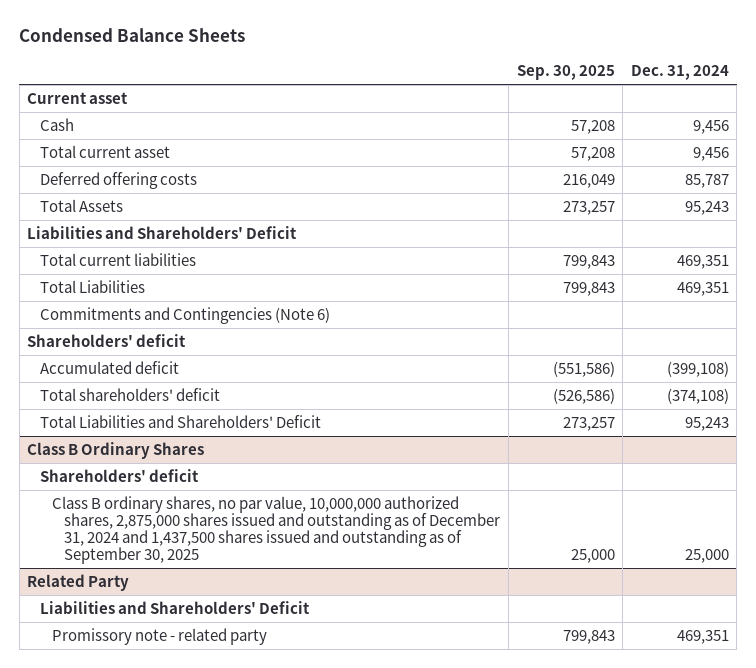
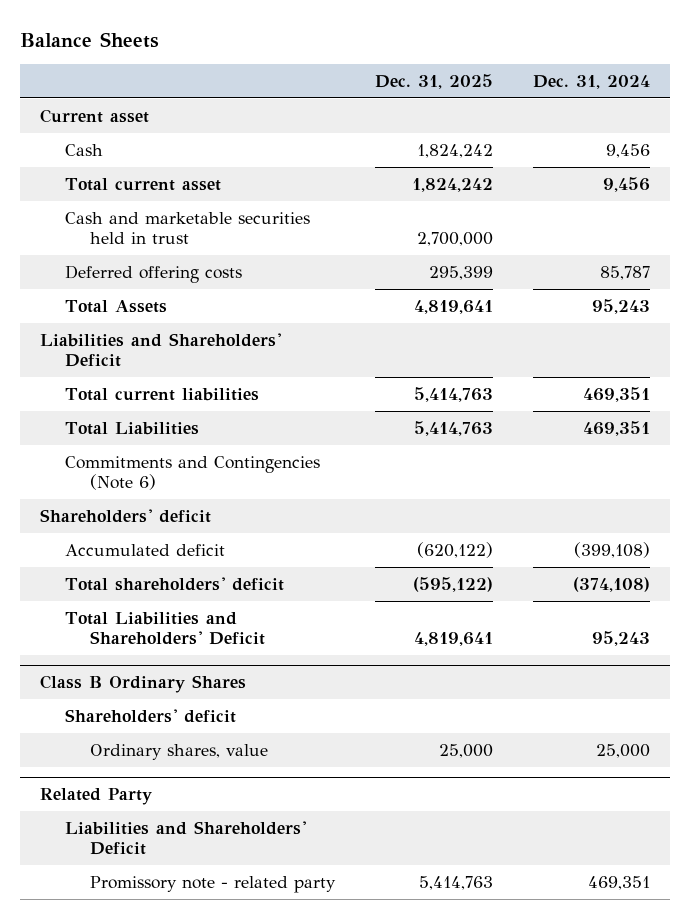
[19,28,246,43] Condensed Balance Sheets -> [19,31,159,48] Balance Sheets
[516,64,615,80] Sep. 30, 2025 -> none
none -> [374,73,493,89] Dec. 31, 2025
none -> [64,211,310,245] Cash and marketable securities held in trust
[52,496,501,565] Class B ordinary shares, no par value, 10,000,000 authorized shares, 2,875,000 shares issued and outstanding as of December 31, 2024 and 1,437,500 shares issued and outstanding as of September 30, 2025 -> [89,743,268,760] Ordinary shares, value

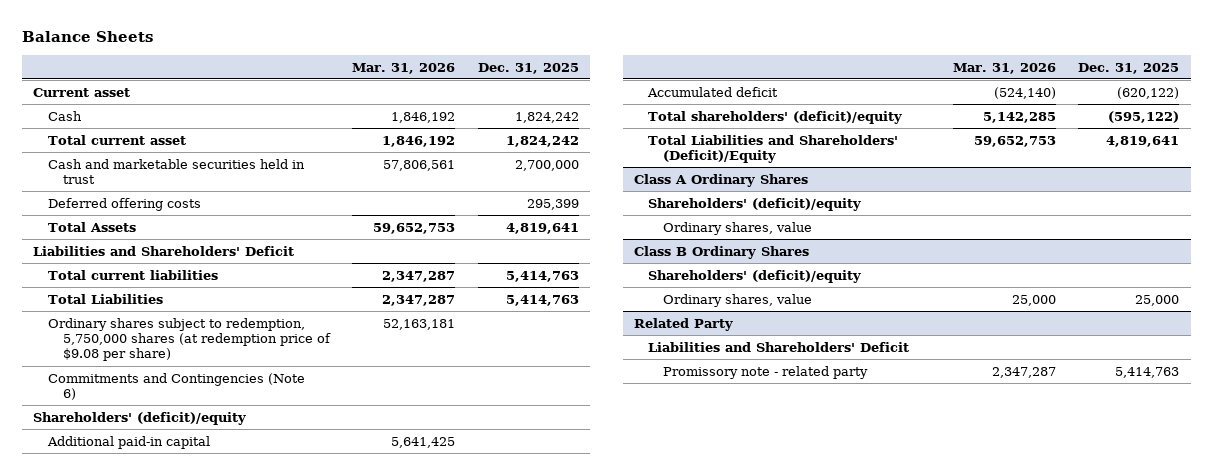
[533,74,651,89] Dec. 31, 2024 -> none
none -> [352,62,456,74] Mar. 31, 2026
none -> [47,317,331,362] Ordinary shares subject to redemption, 5,750,000 shares (at redemption price of $9.08 per share)
[39,508,211,523] Shareholders' deficit -> [33,411,247,425] Shareholders' (deficit)/equity
none -> [46,435,210,449] Additional paid-in capital
[64,576,284,591] Total shareholders' deficit -> [648,110,903,124] Total shareholders' (deficit)/equity
[64,611,265,646] Total Liabilities and Shareholders' Deficit -> [648,134,899,163] Total Liabilities and Shareholders' (Deficit)/Equity
none -> [633,173,808,187] Class A Ordinary Shares
none -> [648,197,862,211] Shareholders' (deficit)/equity
none -> [662,221,812,235] Ordinary shares, value
[64,708,236,723] Shareholders' deficit -> [648,269,862,283] Shareholders' (deficit)/equity

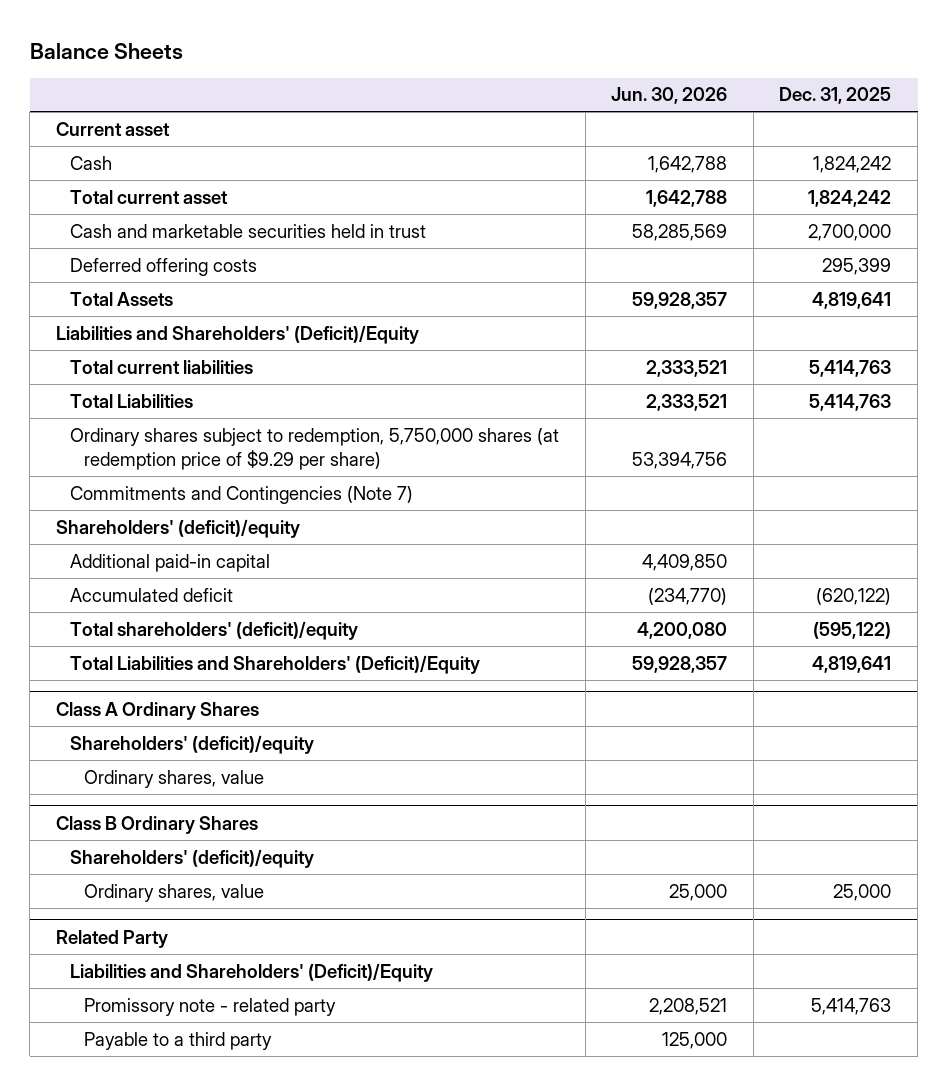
[352,62,456,74] Mar. 31, 2026 -> none
none -> [611,87,728,105] Jun. 30, 2026
[33,245,295,256] Liabilities and Shareholders' Deficit -> [56,324,420,344] Liabilities and Shareholders' (Deficit)/Equity
[47,317,331,362] Ordinary shares subject to redemption, 5,750,000 shares (at redemption price of $9.08 per share) -> [69,427,559,470] Ordinary shares subject to redemption, 5,750,000 shares (at redemption price of $9.29 per share)
[47,372,305,400] Commitments and Contingencies (Note 6) -> [69,485,413,504] Commitments and Contingencies (Note 7)
[648,341,910,352] Liabilities and Shareholders' Deficit -> [69,962,433,982] Liabilities and Shareholders' (Deficit)/Equity
none -> [83,1031,272,1050] Payable to a third party

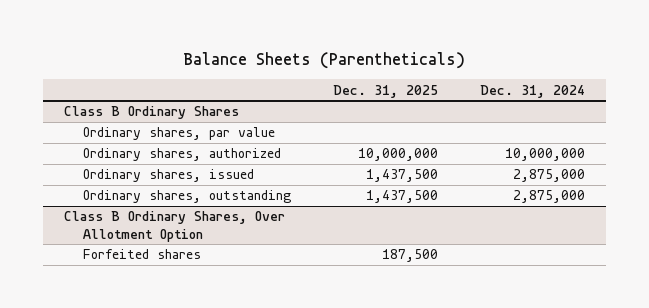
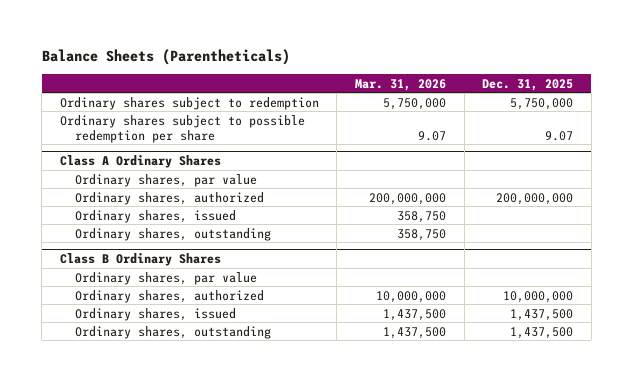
[480,84,586,98] Dec. 31, 2024 -> none
none -> [354,78,446,91] Mar. 31, 2026
none -> [59,96,319,110] Ordinary shares subject to redemption
none -> [59,114,305,143] Ordinary shares subject to possible redemption per share
none -> [59,155,221,169] Class A Ordinary Shares
none -> [74,173,257,187] Ordinary shares, par value
none -> [74,191,264,205] Ordinary shares, authorized
none -> [74,209,236,223] Ordinary shares, issued
none -> [74,227,271,241] Ordinary shares, outstanding
[63,211,285,242] Class B Ordinary Shares, Over Allotment Option -> none
[82,249,201,260] Forfeited shares -> none

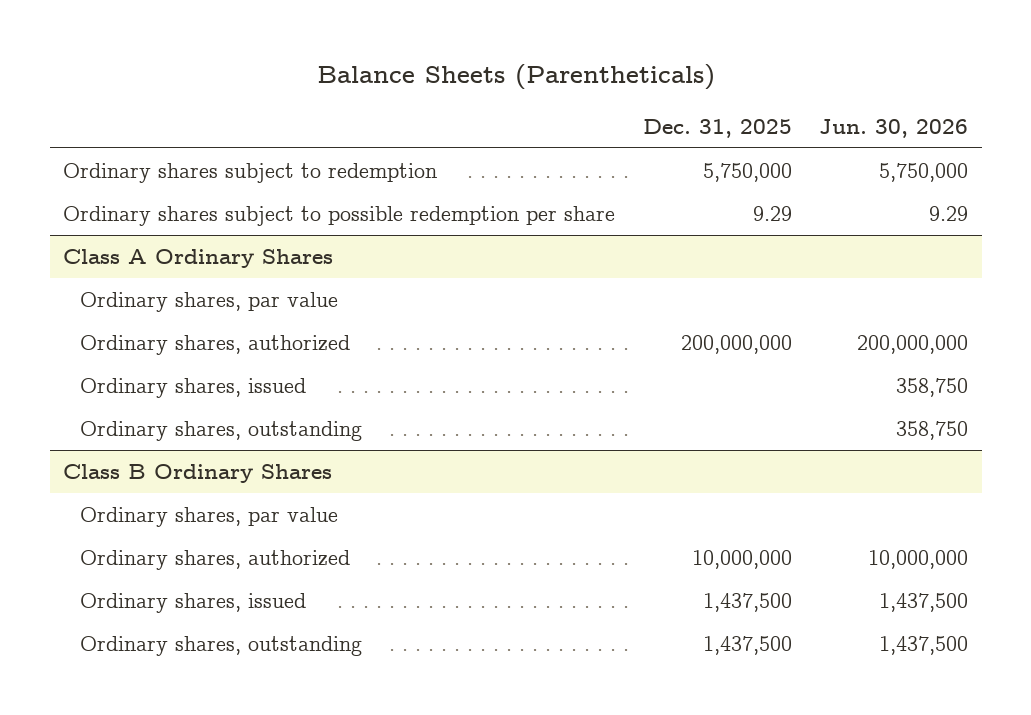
[354,78,446,91] Mar. 31, 2026 -> none
none -> [818,118,968,138] Jun. 30, 2026
[545,130,574,141] 9.07 -> [752,206,792,222] 9.29

